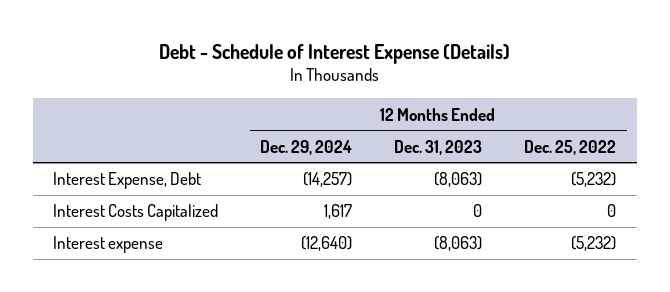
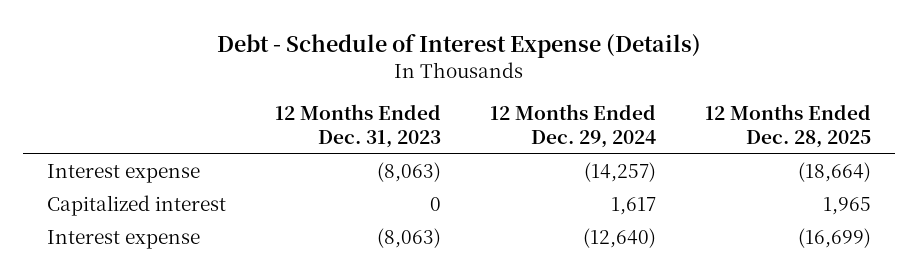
[524,139,617,155] Dec. 25, 2022 -> none
none -> [704,103,871,148] 12 Months Ended Dec. 28, 2025
[53,172,202,190] Interest Expense, Debt -> [47,164,201,184] Interest expense
[53,204,219,222] Interest Costs Capitalized -> [47,195,227,217] Capitalized interest

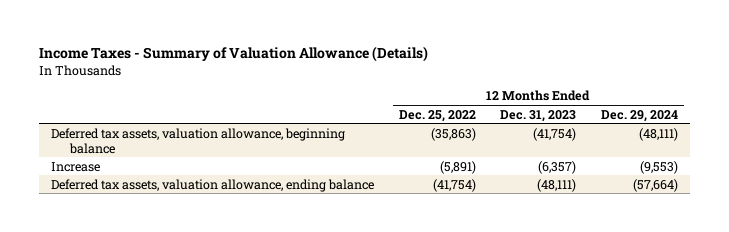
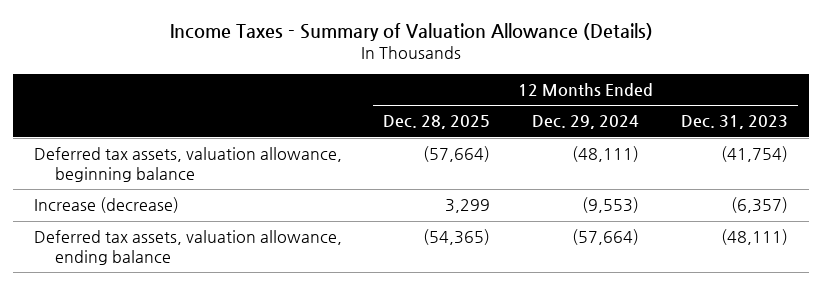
[398,109,476,122] Dec. 25, 2022 -> none
none -> [383,115,491,130] Dec. 28, 2025
[51,161,101,172] Increase -> [33,197,179,214] Increase (decrease)

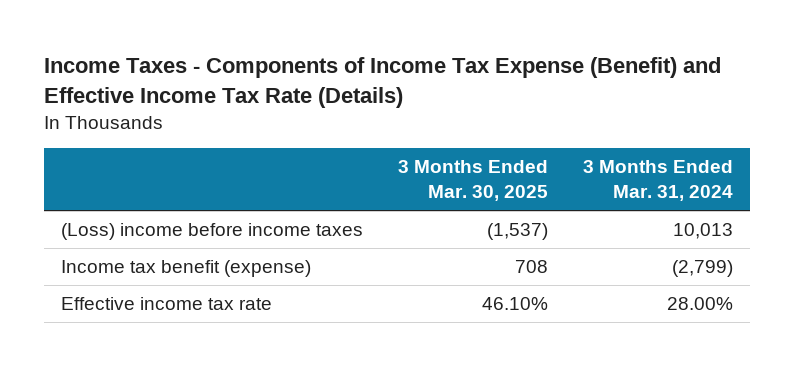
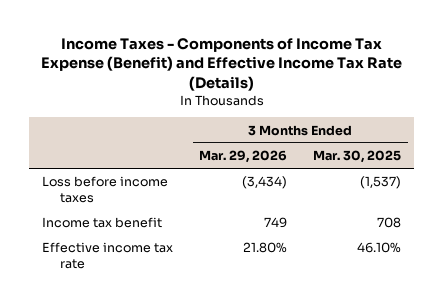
[582,160,733,202] 3 Months Ended Mar. 31, 2024 -> none
none -> [199,150,288,164] Mar. 29, 2026
[60,223,363,241] (Loss) income before income taxes -> [42,176,169,204] Loss before income taxes
[60,260,311,278] Income tax benefit (expense) -> [42,217,163,229] Income tax benefit

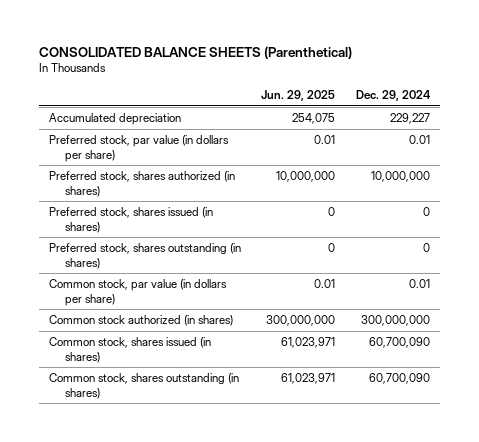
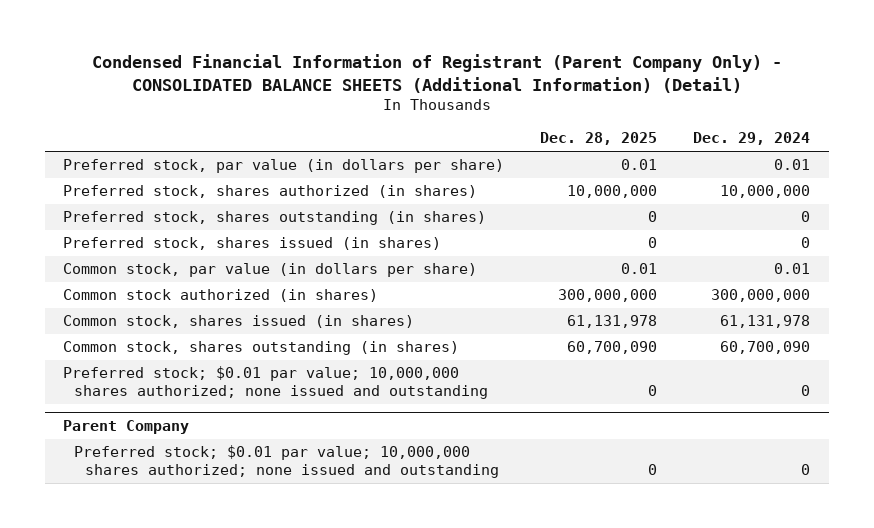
[38,45,352,59] CONSOLIDATED BALANCE SHEETS (Parenthetical) -> [91,53,782,93] Condensed Financial Information of Registrant (Parent Company Only) - CONSOLIDATED BALANCE SHEETS (Additional Information) (Detail)
[261,89,336,101] Jun. 29, 2025 -> none
none -> [540,132,658,146] Dec. 28, 2025
[49,113,182,126] Accumulated depreciation -> none
[49,207,214,233] Preferred stock, shares issued (in shares) -> [63,237,442,251] Preferred stock, shares issued (in shares)
[368,337,430,349] 60,700,090 -> [720,315,811,329] 61,131,978
none -> [63,366,489,400] Preferred stock; $0.01 par value; 10,000,000 shares authorized; none issued and outstanding
none -> [63,420,190,435] Parent Company
none -> [74,445,499,479] Preferred stock; $0.01 par value; 10,000,000 shares authorized; none issued and outstanding

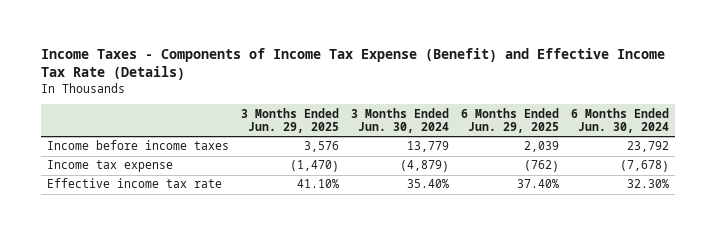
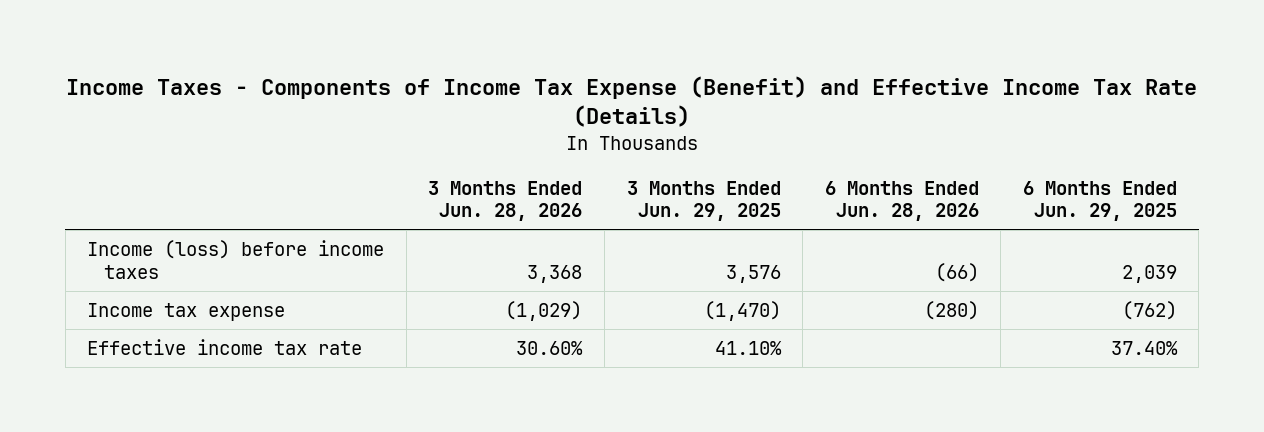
[350,107,449,134] 3 Months Ended Jun. 30, 2024 -> none
[570,107,669,134] 6 Months Ended Jun. 30, 2024 -> none
none -> [428,180,583,222] 3 Months Ended Jun. 28, 2026
none -> [824,180,979,222] 6 Months Ended Jun. 28, 2026
[46,140,229,151] Income before income taxes -> [87,239,385,279] Income (loss) before income taxes

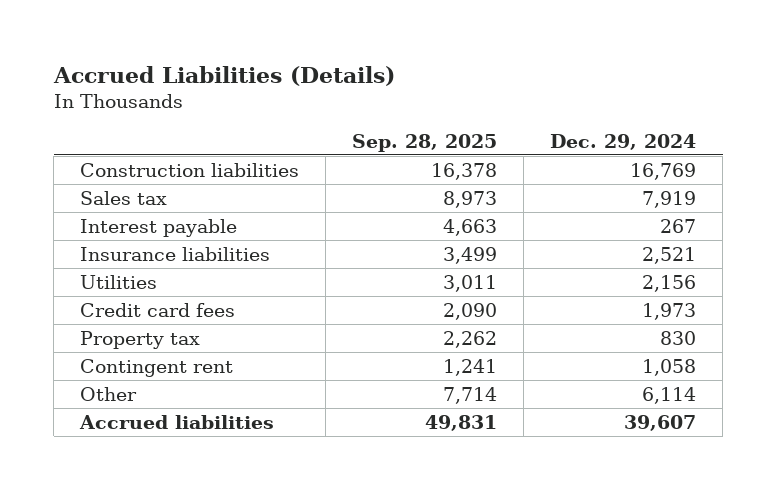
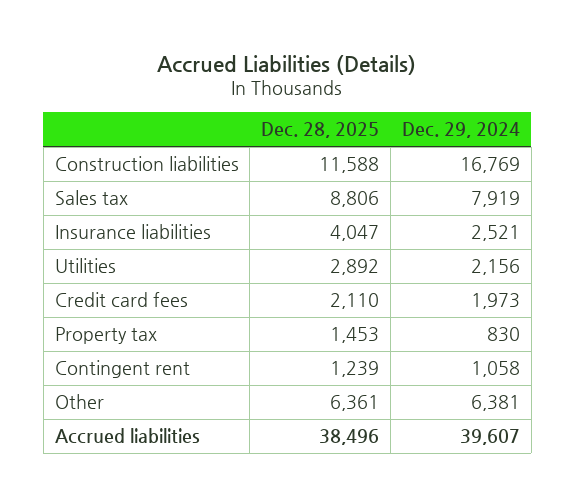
[352,133,498,152] Sep. 28, 2025 -> none
none -> [261,122,380,139] Dec. 28, 2025
[80,218,238,237] Interest payable -> none
[642,386,697,404] 6,114 -> [470,395,520,412] 6,381

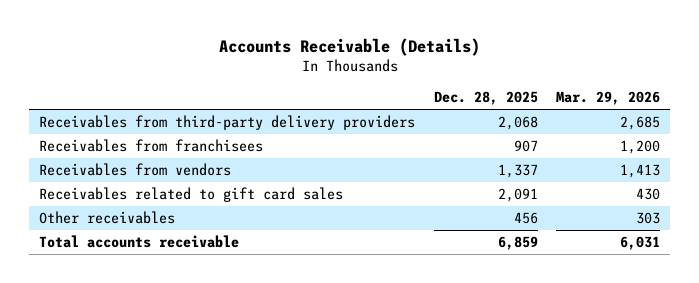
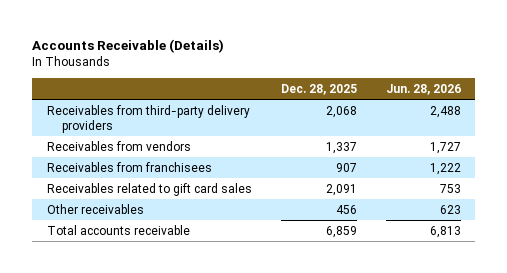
[556,91,661,106] Mar. 29, 2026 -> none
none -> [385,83,461,95] Jun. 28, 2026
[38,139,263,153] Receivables from franchisees -> [46,161,212,172] Receivables from franchisees

